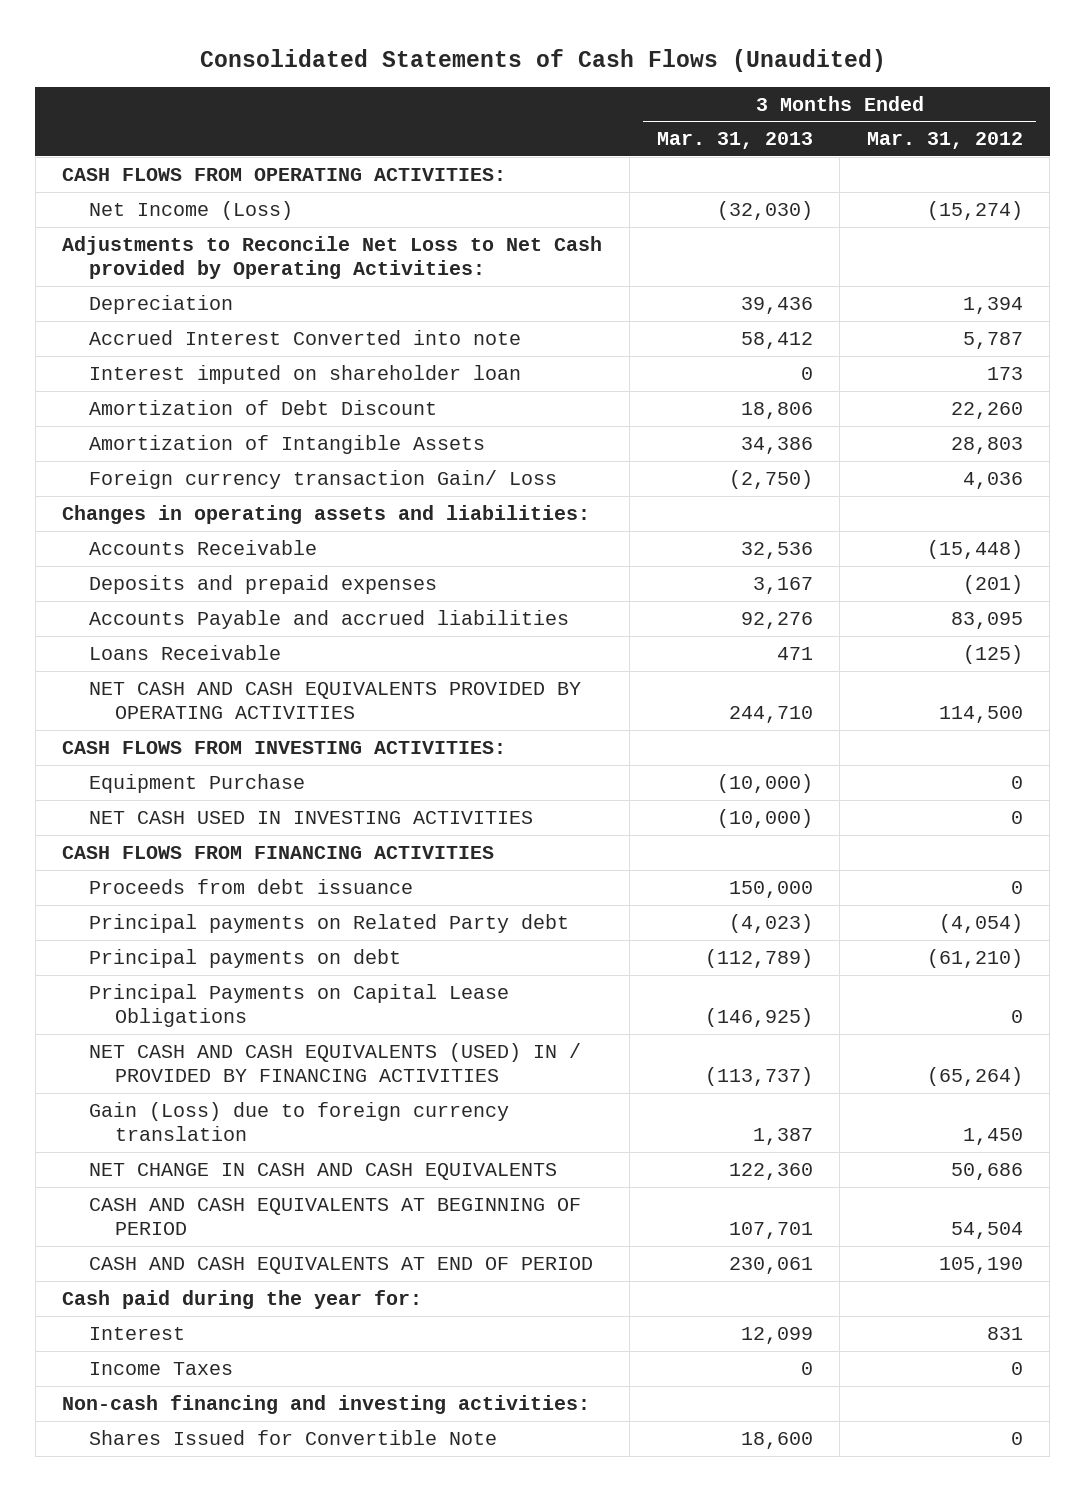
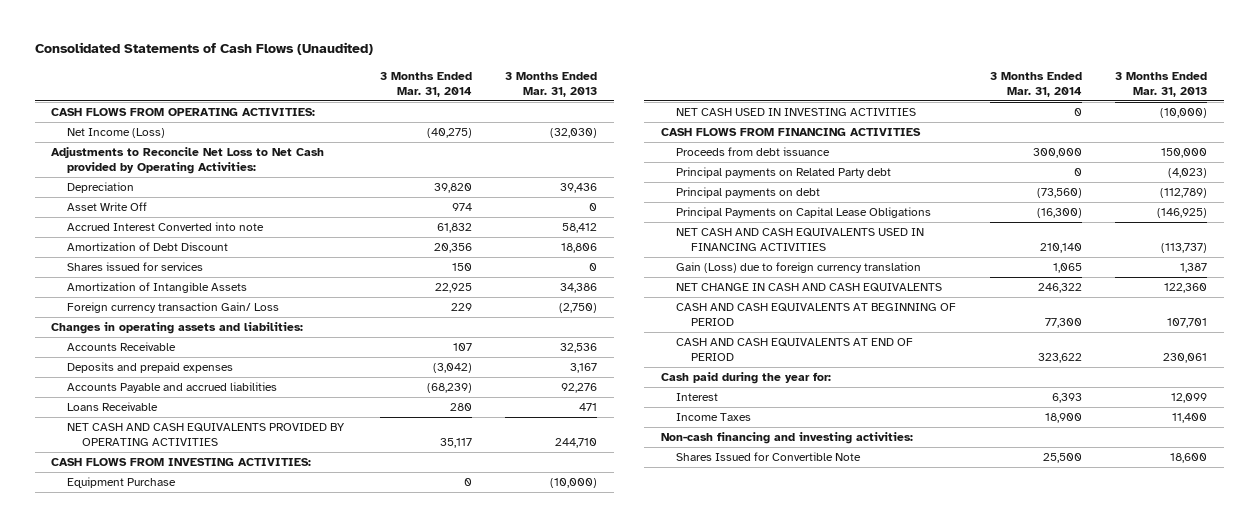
[866,132,1023,150] Mar. 31, 2012 -> none
none -> [380,71,473,97] 3 Months Ended Mar. 31, 2014
none -> [66,202,147,212] Asset Write Off
[88,364,521,384] Interest imputed on shareholder loan -> none
none -> [66,262,203,272] Shares issued for services
[88,1042,581,1083] NET CASH AND CASH EQUIVALENTS (USED) IN / PROVIDED BY FINANCING ACTIVITIES -> [676,228,925,252] NET CASH AND CASH EQUIVALENTS USED IN FINANCING ACTIVITIES
[800,1361,813,1375] 0 -> [1171,413,1207,424] 11,400

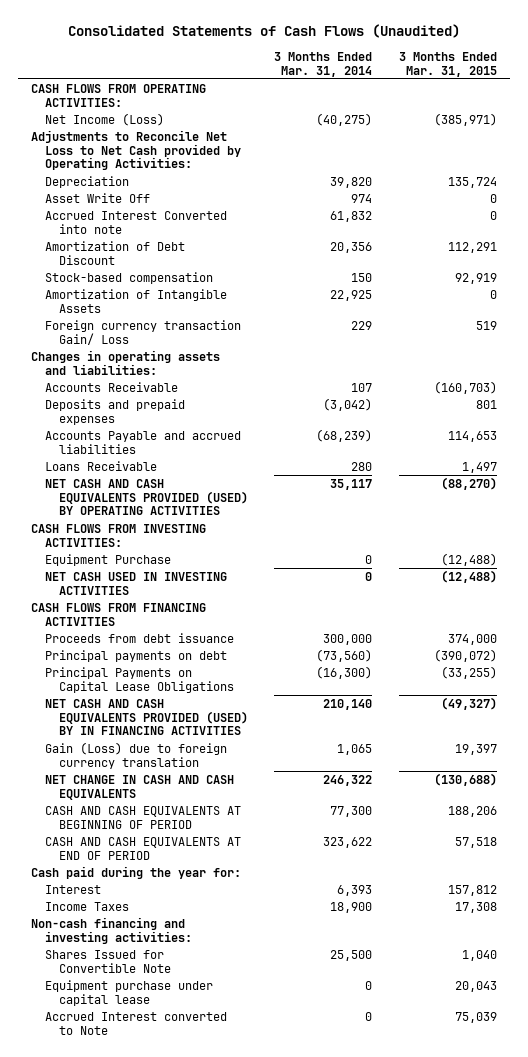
[505,71,598,97] 3 Months Ended Mar. 31, 2013 -> none
none -> [398,51,497,77] 3 Months Ended Mar. 31, 2015
[66,262,203,272] Shares issued for services -> none
none -> [44,271,213,284] Stock-based compensation
[66,423,345,447] NET CASH AND CASH EQUIVALENTS PROVIDED BY OPERATING ACTIVITIES -> [44,478,248,516] NET CASH AND CASH EQUIVALENTS PROVIDED (USED) BY OPERATING ACTIVITIES
[676,167,892,179] Principal payments on Related Party debt -> none
[676,228,925,252] NET CASH AND CASH EQUIVALENTS USED IN FINANCING ACTIVITIES -> [44,698,248,736] NET CASH AND CASH EQUIVALENTS PROVIDED (USED) BY IN FINANCING ACTIVITIES
none -> [44,979,213,1006] Equipment purchase under capital lease
none -> [44,1011,227,1035] Accrued Interest converted to Note

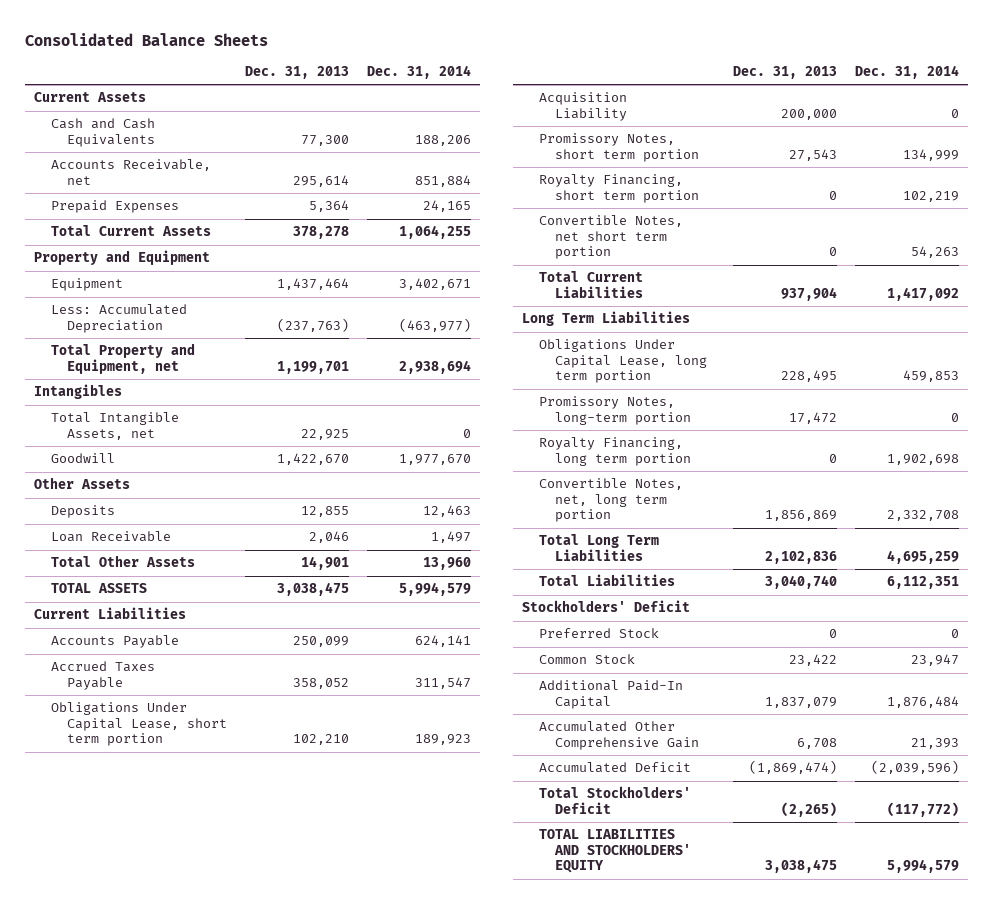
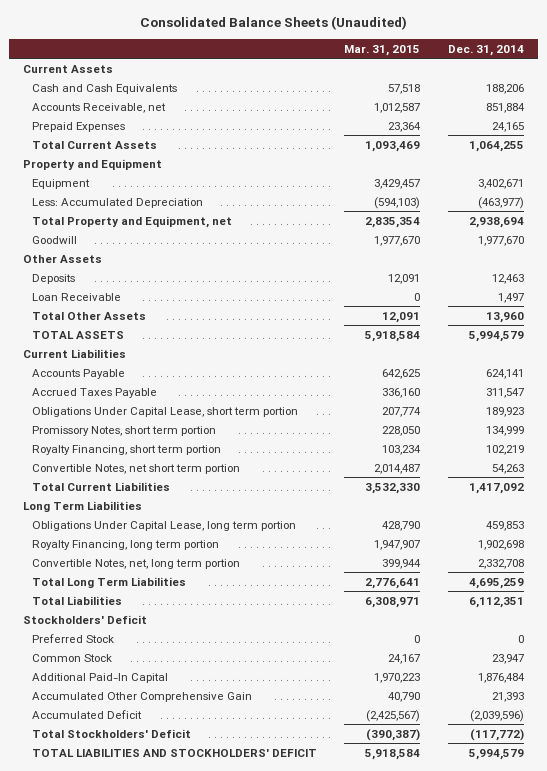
[25,32,269,46] Consolidated Balance Sheets -> [139,16,407,31] Consolidated Balance Sheets (Unaudited)
[245,66,350,80] Dec. 31, 2013 -> none
none -> [344,44,421,56] Mar. 31, 2015
[34,384,123,400] Intangibles -> none
[50,412,179,440] Total Intangible Assets, net -> none
[538,92,627,121] Acquisition Liability -> none
[538,396,691,425] Promissory Notes, long-term portion -> none
[538,829,691,874] TOTAL LIABILITIES AND STOCKHOLDERS' EQUITY -> [31,748,317,757] TOTAL LIABILITIES AND STOCKHOLDERS' DEFICIT

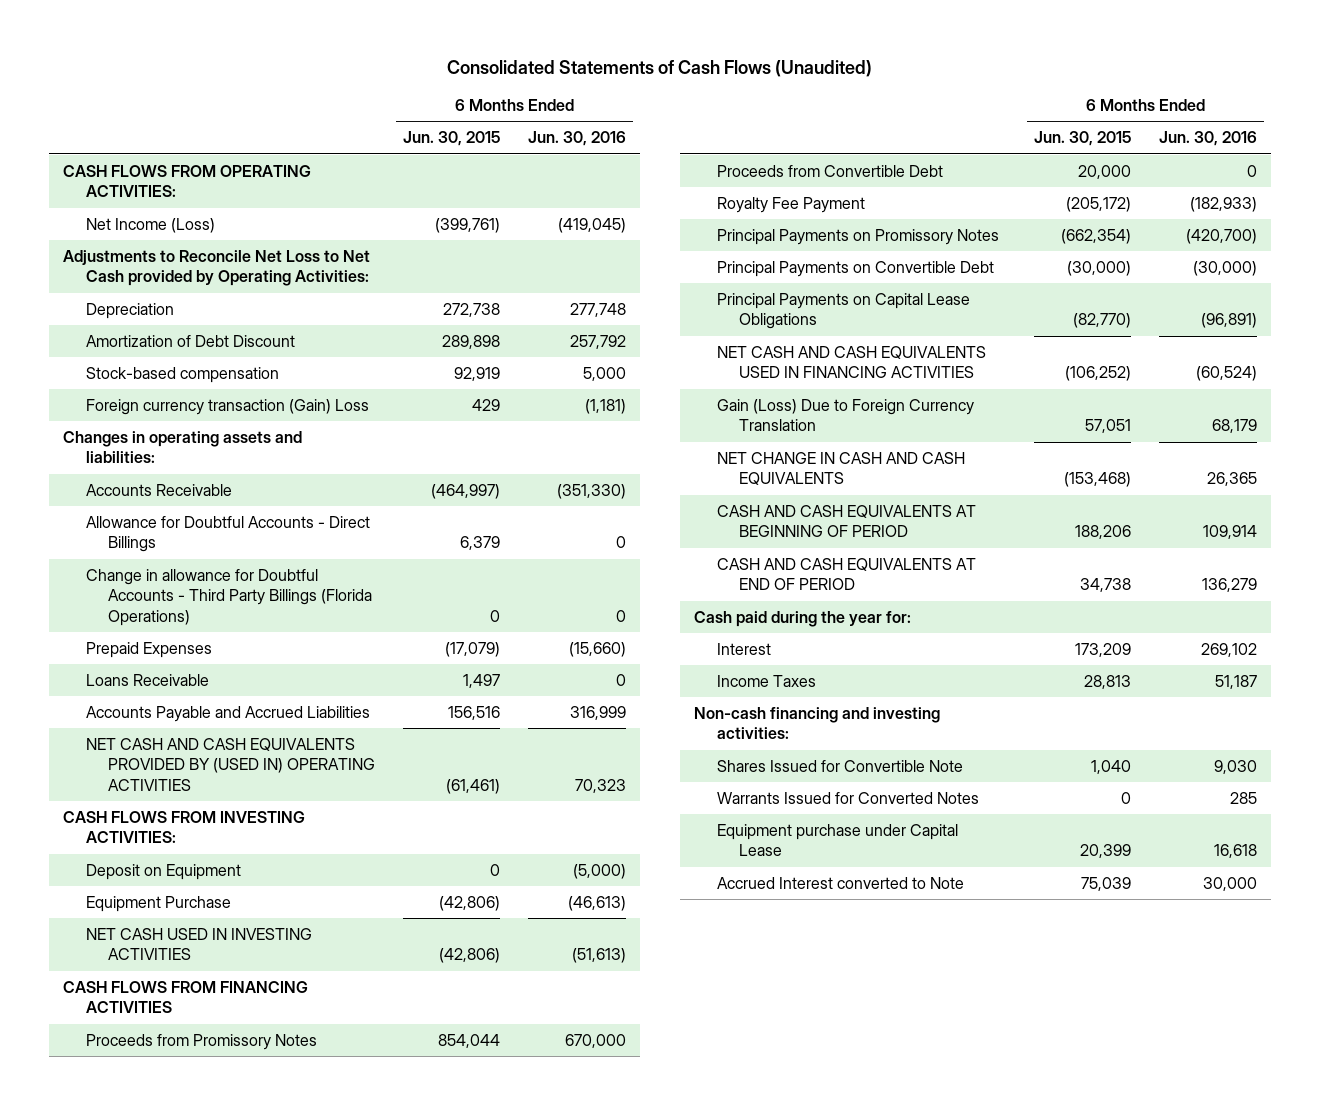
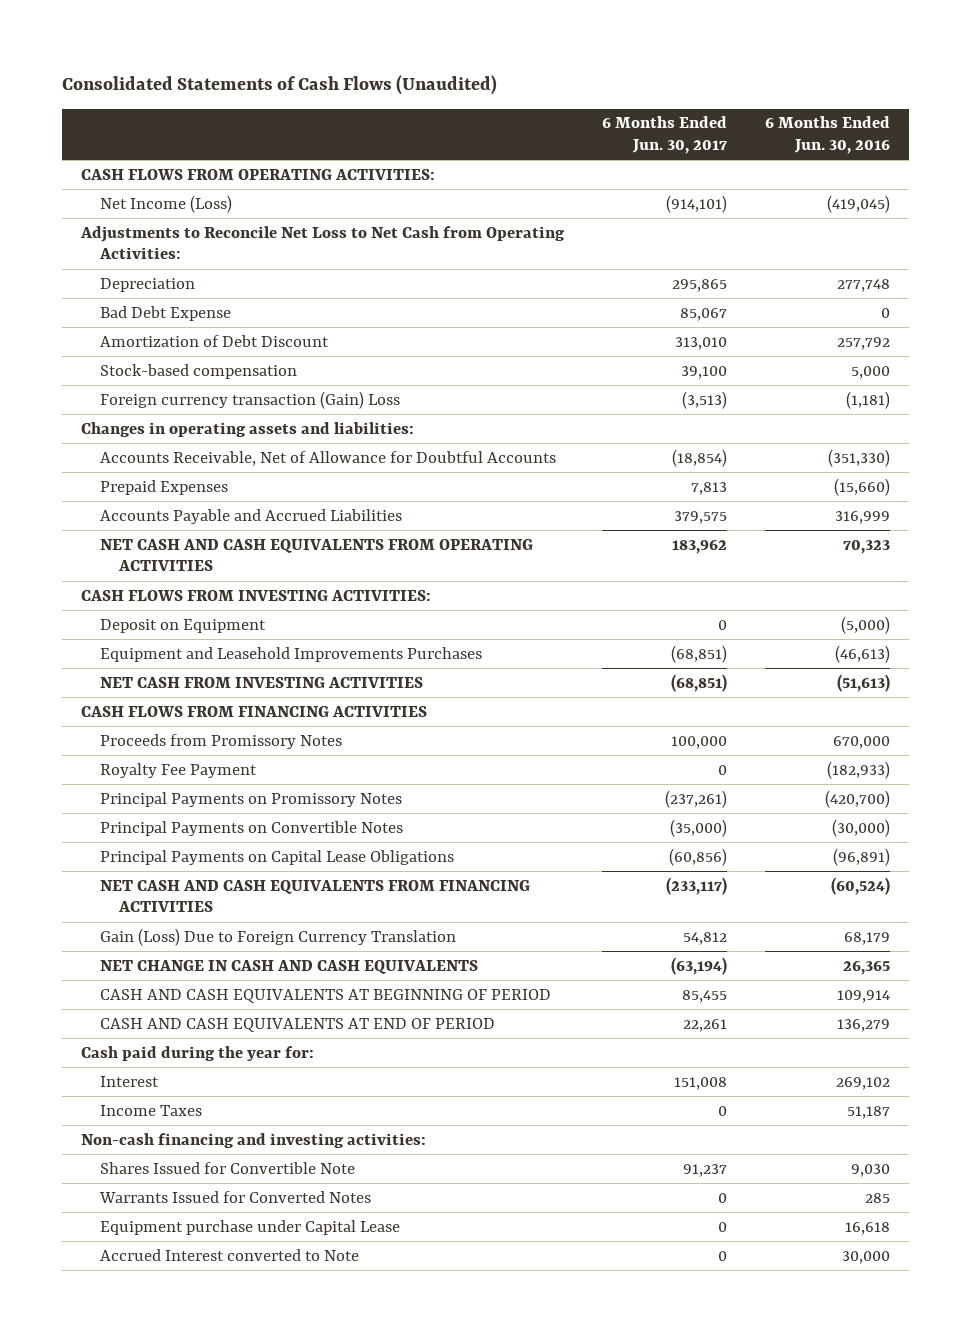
[403,131,501,147] Jun. 30, 2015 -> none
none -> [601,116,727,155] 6 Months Ended Jun. 30, 2017
[62,249,370,287] Adjustments to Reconcile Net Loss to Net Cash provided by Operating Activities: -> [79,225,565,260] Adjustments to Reconcile Net Loss to Net Cash from Operating Activities:
none -> [99,305,231,321] Bad Debt Expense
[85,515,370,553] Allowance for Doubtful Accounts - Direct Billings -> none
[85,568,373,626] Change in allowance for Doubtful Accounts - Third Party Billings (Florida Operations) -> none
[85,483,232,496] Accounts Receivable -> [99,450,556,466] Accounts Receivable, Net of Allowance for Doubtful Accounts
[85,673,209,686] Loans Receivable -> none
[85,737,376,791] NET CASH AND CASH EQUIVALENTS PROVIDED BY (USED IN) OPERATING ACTIVITIES -> [99,538,533,572] NET CASH AND CASH EQUIVALENTS FROM OPERATING ACTIVITIES
[85,895,231,912] Equipment Purchase -> [99,646,482,662] Equipment and Leasehold Improvements Purchases
[85,927,312,961] NET CASH USED IN INVESTING ACTIVITIES -> [99,676,423,688] NET CASH FROM INVESTING ACTIVITIES
[716,164,943,177] Proceeds from Convertible Debt -> none
[716,260,994,277] Principal Payments on Convertible Debt -> [99,820,403,836] Principal Payments on Convertible Notes
[716,345,986,379] NET CASH AND CASH EQUIVALENTS USED IN FINANCING ACTIVITIES -> [99,879,530,913] NET CASH AND CASH EQUIVALENTS FROM FINANCING ACTIVITIES

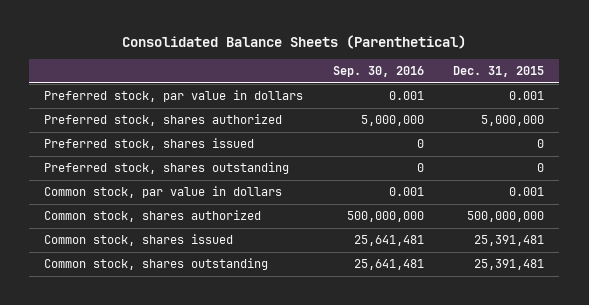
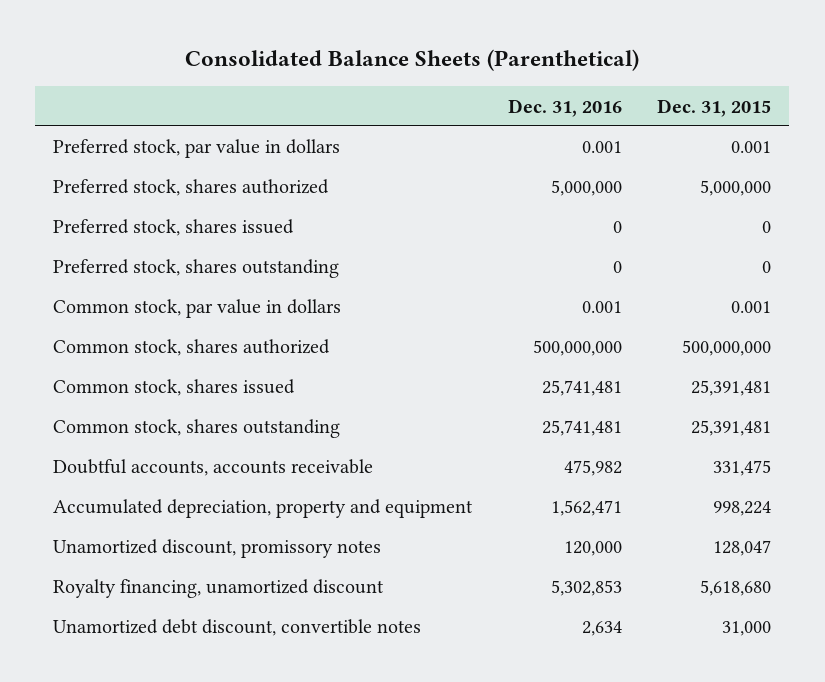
[332,66,424,78] Sep. 30, 2016 -> none
none -> [507,98,622,117] Dec. 31, 2016
none -> [53,459,374,477] Doubtful accounts, accounts receivable
none -> [53,499,474,519] Accumulated depreciation, property and equipment
none -> [53,539,382,559] Unamortized discount, promissory notes
none -> [53,579,385,599] Royalty financing, unamortized discount
none -> [53,619,422,637] Unamortized debt discount, convertible notes

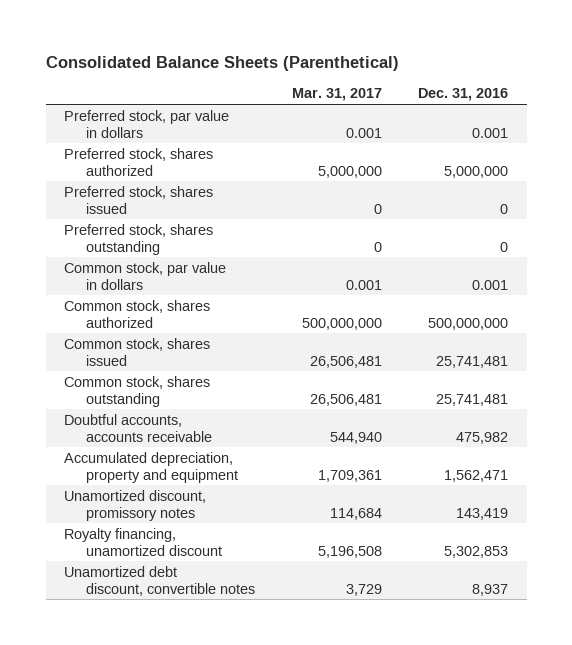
[657,98,772,117] Dec. 31, 2015 -> none
none -> [291,88,382,102] Mar. 31, 2017
[563,541,622,557] 120,000 -> [456,507,509,520] 143,419
[581,621,622,637] 2,634 -> [472,583,509,596] 8,937

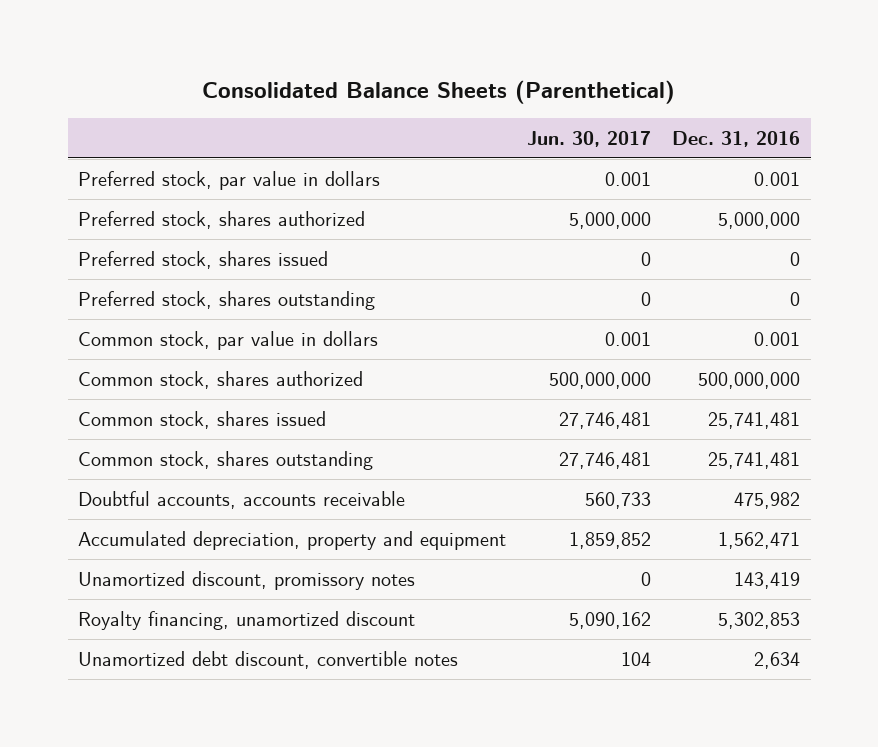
[291,88,382,102] Mar. 31, 2017 -> none
none -> [527,130,652,147] Jun. 30, 2017
[472,583,509,596] 8,937 -> [754,651,801,669] 2,634

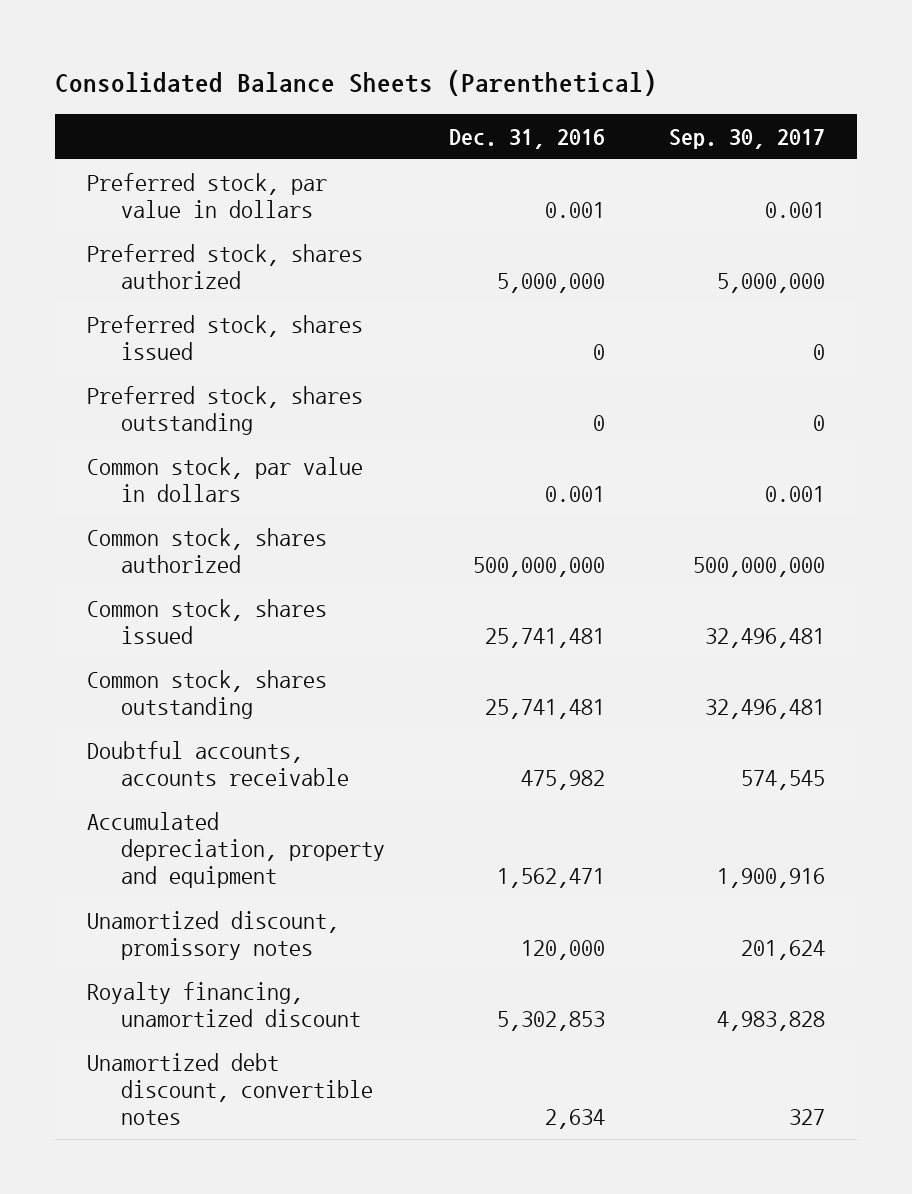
[527,130,652,147] Jun. 30, 2017 -> none
none -> [669,128,826,149] Sep. 30, 2017
[734,571,801,589] 143,419 -> [521,939,606,960] 120,000

